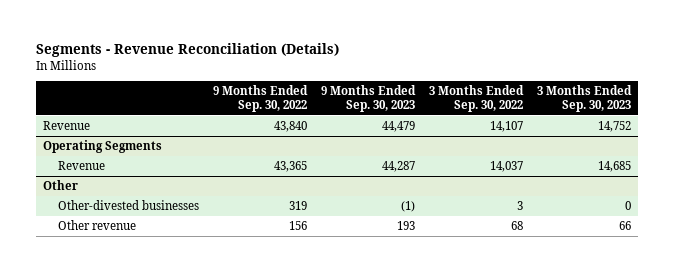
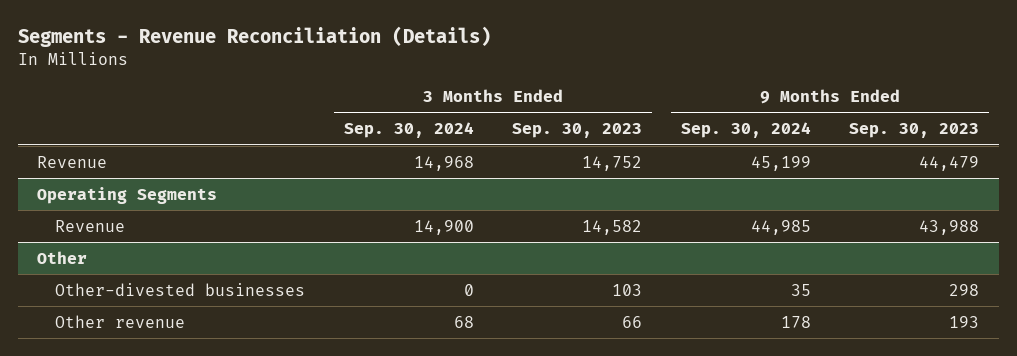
[212,85,308,112] 9 Months Ended Sep. 30, 2022 -> none
[429,85,525,112] 3 Months Ended Sep. 30, 2022 -> none
none -> [343,122,474,139] Sep. 30, 2024
none -> [680,122,811,139] Sep. 30, 2024
[382,161,416,173] 44,287 -> [919,219,980,235] 43,988
[598,161,632,173] 14,685 -> [582,219,643,235] 14,582
[401,201,416,213] (1) -> [949,283,980,296] 298
[625,201,632,211] 0 -> [612,283,643,296] 103

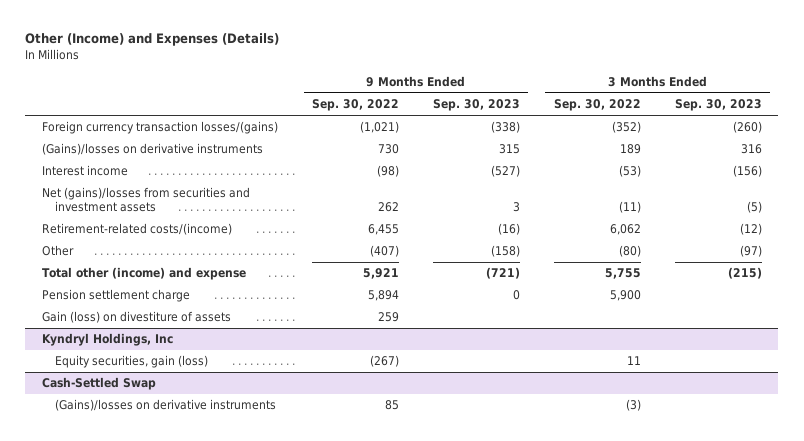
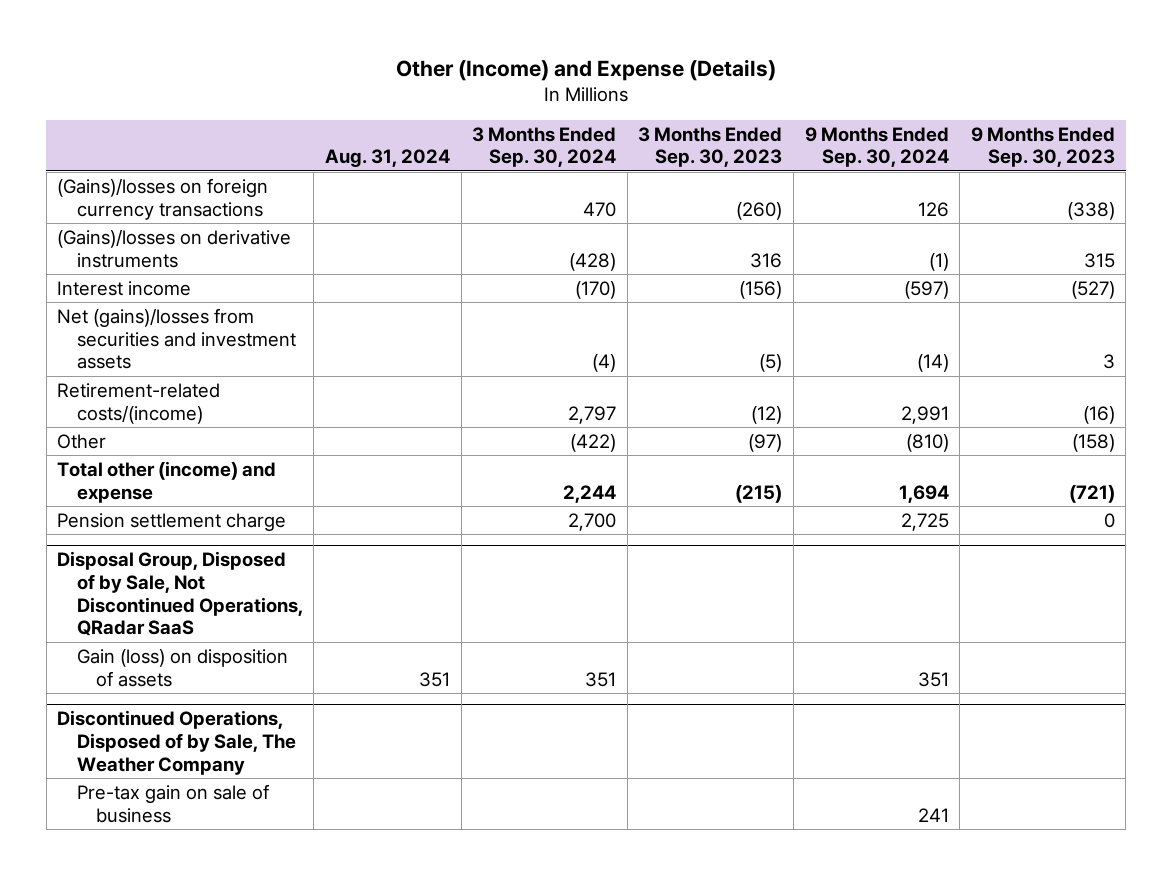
[25,33,280,47] Other (Income) and Expenses (Details) -> [396,58,777,81] Other (Income) and Expense (Details)
[312,99,400,112] Sep. 30, 2022 -> none
[553,99,641,112] Sep. 30, 2022 -> none
none -> [324,149,450,168] Aug. 31, 2024
none -> [472,126,617,168] 3 Months Ended Sep. 30, 2024
none -> [804,126,949,168] 9 Months Ended Sep. 30, 2024
[42,121,279,135] Foreign currency transaction losses/(gains) -> [57,177,269,220] (Gains)/losses on foreign currency transactions
[42,333,174,347] Kyndryl Holdings, Inc -> none
[54,355,208,369] Equity securities, gain (loss) -> none
[42,377,157,391] Cash-Settled Swap -> none
[54,399,276,412] (Gains)/losses on derivative instruments -> none
none -> [57,551,303,637] Disposal Group, Disposed of by Sale, Not Discontinued Operations, QRadar SaaS
[42,311,232,324] Gain (loss) on divestiture of assets -> [76,648,288,687] Gain (loss) on disposition of assets
none -> [57,710,296,775] Discontinued Operations, Disposed of by Sale, The Weather Company
none -> [76,783,269,823] Pre-tax gain on sale of business

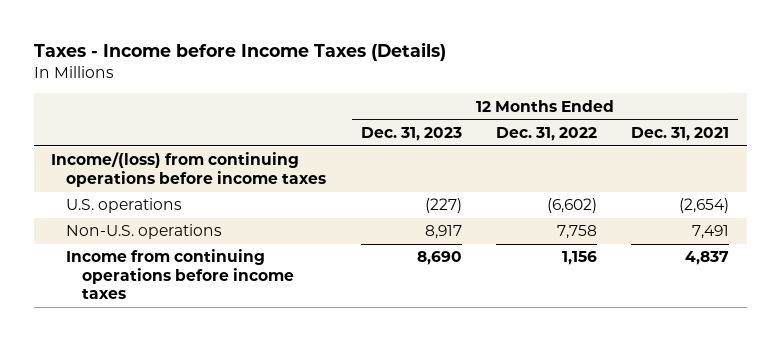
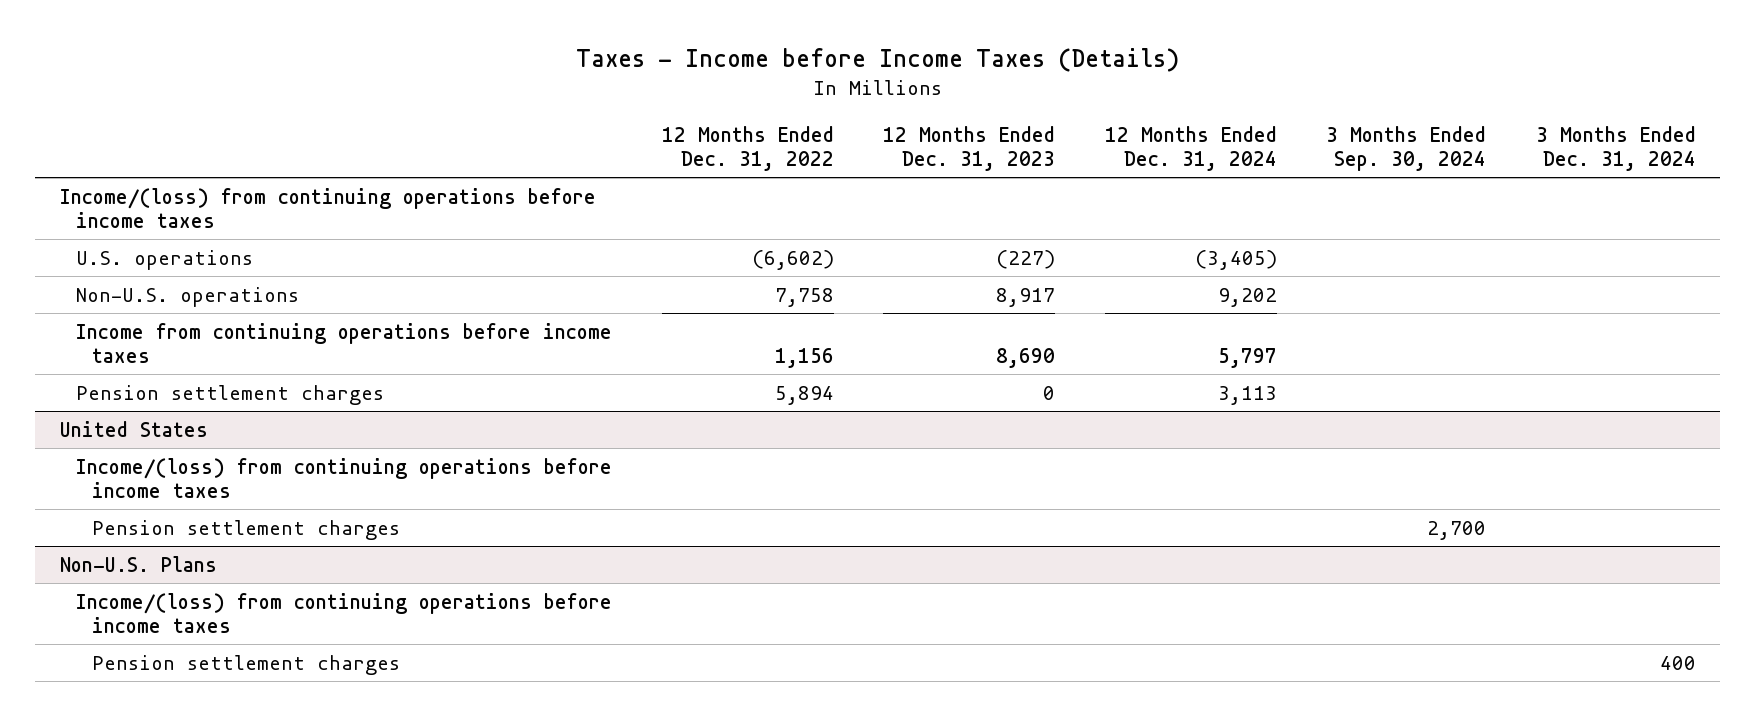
[631,126,730,141] Dec. 31, 2021 -> none
none -> [1104,125,1277,171] 12 Months Ended Dec. 31, 2024
none -> [1326,125,1487,171] 3 Months Ended Sep. 30, 2024
none -> [1535,125,1696,171] 3 Months Ended Dec. 31, 2024
none -> [76,384,385,405] Pension settlement charges
none -> [59,420,208,437] United States
none -> [76,457,613,498] Income/(loss) from continuing operations before income taxes
none -> [92,519,401,540] Pension settlement charges
none -> [59,555,217,572] Non-U.S. Plans
none -> [76,592,613,633] Income/(loss) from continuing operations before income taxes
none -> [92,654,401,675] Pension settlement charges

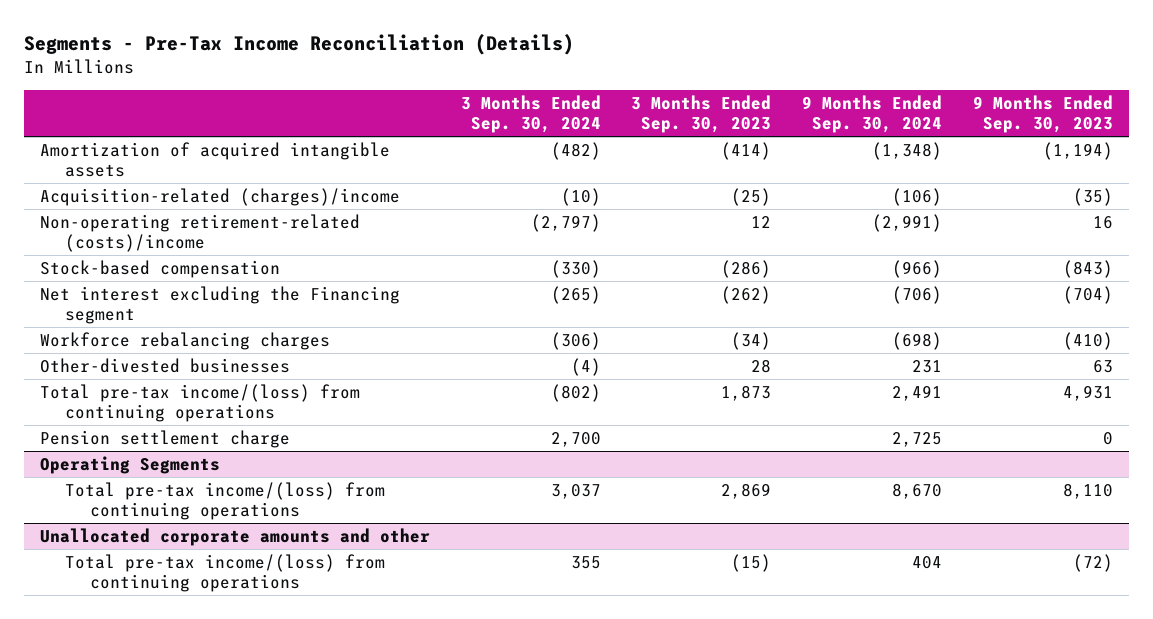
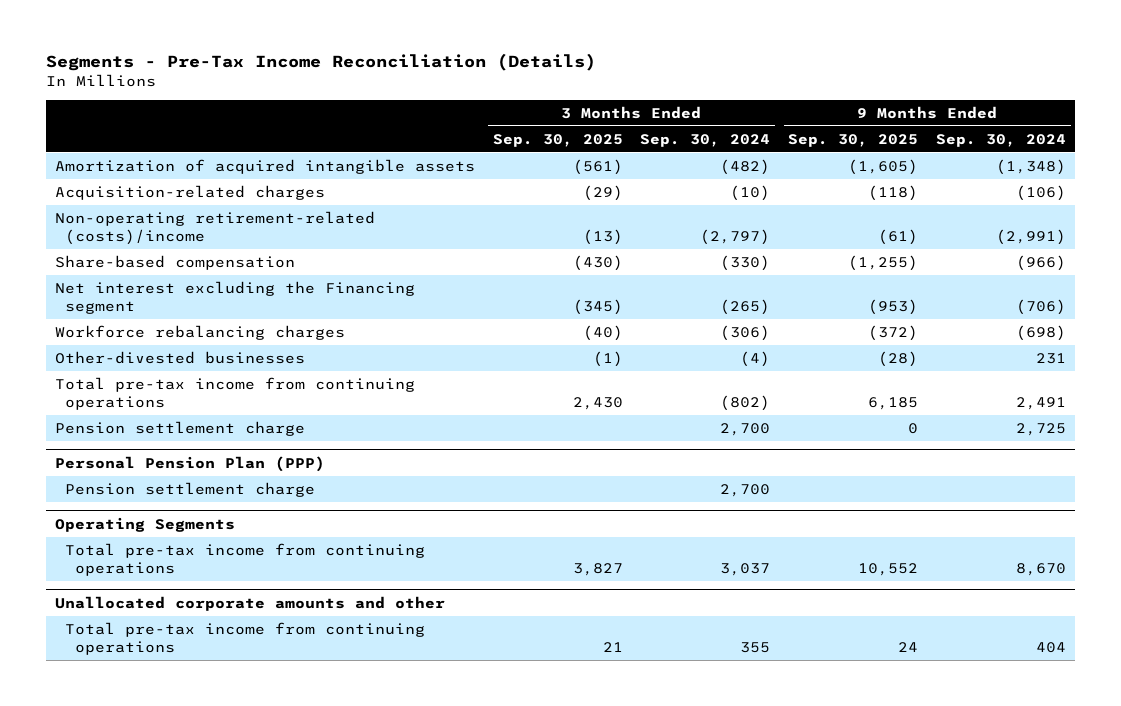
[631,94,772,134] 3 Months Ended Sep. 30, 2023 -> none
[973,94,1114,134] 9 Months Ended Sep. 30, 2023 -> none
none -> [492,133,623,147] Sep. 30, 2025
none -> [788,133,919,147] Sep. 30, 2025
[39,187,400,206] Acquisition-related (charges)/income -> [54,184,325,200] Acquisition-related charges
[39,259,280,278] Stock-based compensation -> [54,254,295,270] Share-based compensation
[39,383,360,423] Total pre-tax income/(loss) from continuing operations -> [54,376,415,410] Total pre-tax income from continuing operations
none -> [54,455,325,472] Personal Pension Plan (PPP)
none -> [65,481,316,497] Pension settlement charge
[64,481,385,521] Total pre-tax income/(loss) from continuing operations -> [65,542,426,576] Total pre-tax income from continuing operations
[64,553,385,593] Total pre-tax income/(loss) from continuing operations -> [65,621,426,655] Total pre-tax income from continuing operations

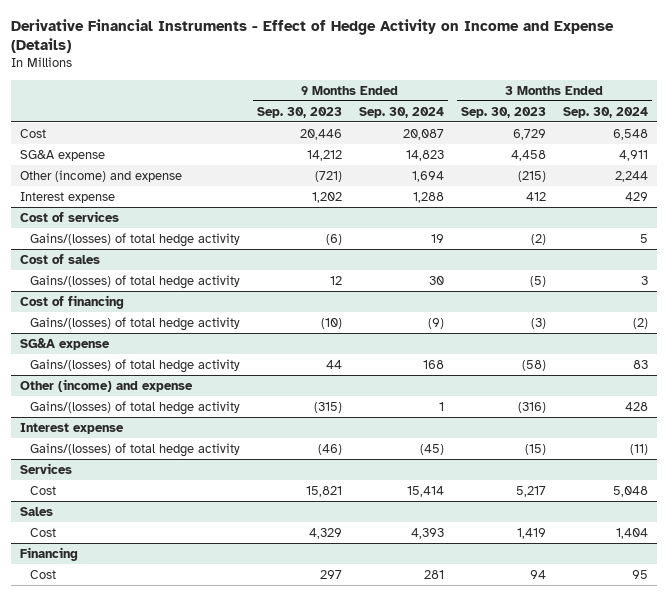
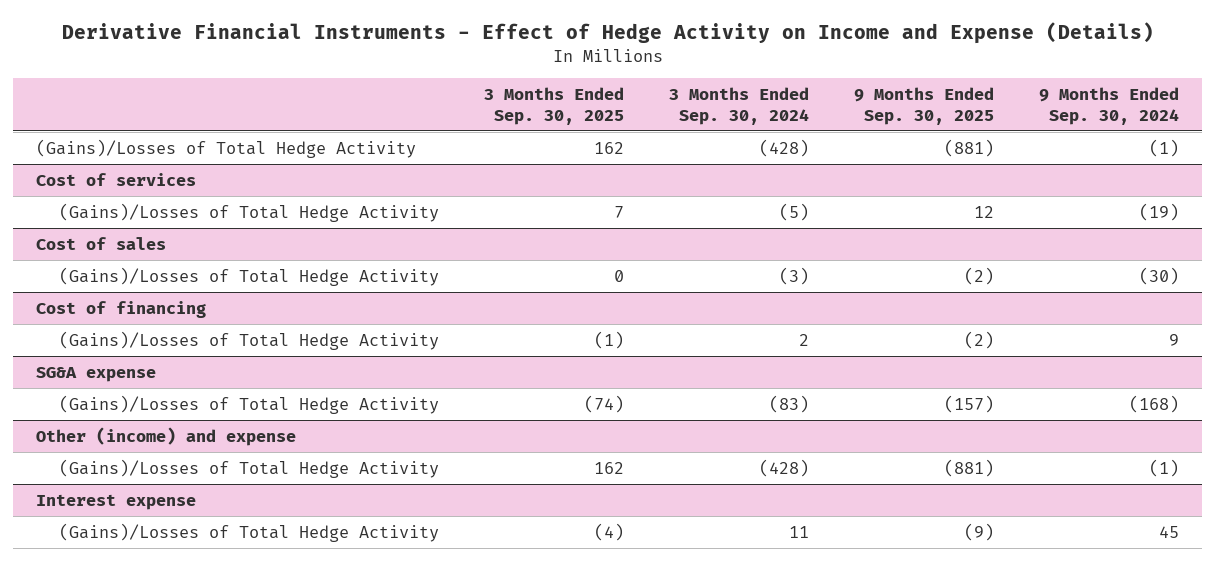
[256,106,342,118] Sep. 30, 2023 -> none
[460,106,546,118] Sep. 30, 2023 -> none
none -> [483,86,624,125] 3 Months Ended Sep. 30, 2025
none -> [854,86,995,125] 9 Months Ended Sep. 30, 2025
[19,128,46,138] Cost -> none
[19,149,105,161] SG&A expense -> none
[19,169,182,182] Other (income) and expense -> none
[19,191,115,203] Interest expense -> none
none -> [35,138,416,158] (Gains)/Losses of Total Hedge Activity
[29,232,240,247] Gains/(losses) of total hedge activity -> [58,202,439,222] (Gains)/Losses of Total Hedge Activity
[430,233,444,243] 19 -> [1139,202,1180,221] (19)
[639,233,648,243] 5 -> [779,202,810,221] (5)
[29,274,240,289] Gains/(losses) of total hedge activity -> [58,266,439,286] (Gains)/Losses of Total Hedge Activity
[428,275,444,285] 30 -> [1139,266,1180,285] (30)
[640,275,648,285] 3 -> [779,266,810,285] (3)
[29,316,240,331] Gains/(losses) of total hedge activity -> [58,330,439,350] (Gains)/Losses of Total Hedge Activity
[427,317,444,329] (9) -> [1169,333,1180,346] 9
[632,317,648,329] (2) -> [799,333,810,346] 2
[29,358,240,373] Gains/(losses) of total hedge activity -> [58,394,439,414] (Gains)/Losses of Total Hedge Activity
[422,359,444,369] 168 -> [1129,394,1180,413] (168)
[632,359,648,369] 83 -> [769,394,810,413] (83)
[29,400,240,415] Gains/(losses) of total hedge activity -> [58,458,439,478] (Gains)/Losses of Total Hedge Activity
[438,401,444,411] 1 -> [1149,458,1180,477] (1)
[624,401,648,411] 428 -> [759,458,810,477] (428)
[19,462,72,474] Services -> none
[29,485,56,495] Cost -> none
[19,506,53,516] Sales -> none
[29,527,56,537] Cost -> none
[19,546,78,561] Financing -> none
[29,569,56,579] Cost -> none
[29,442,240,457] Gains/(losses) of total hedge activity -> [58,522,439,542] (Gains)/Losses of Total Hedge Activity
[419,443,444,455] (45) -> [1159,525,1180,538] 45
[629,443,648,455] (11) -> [789,525,810,538] 11

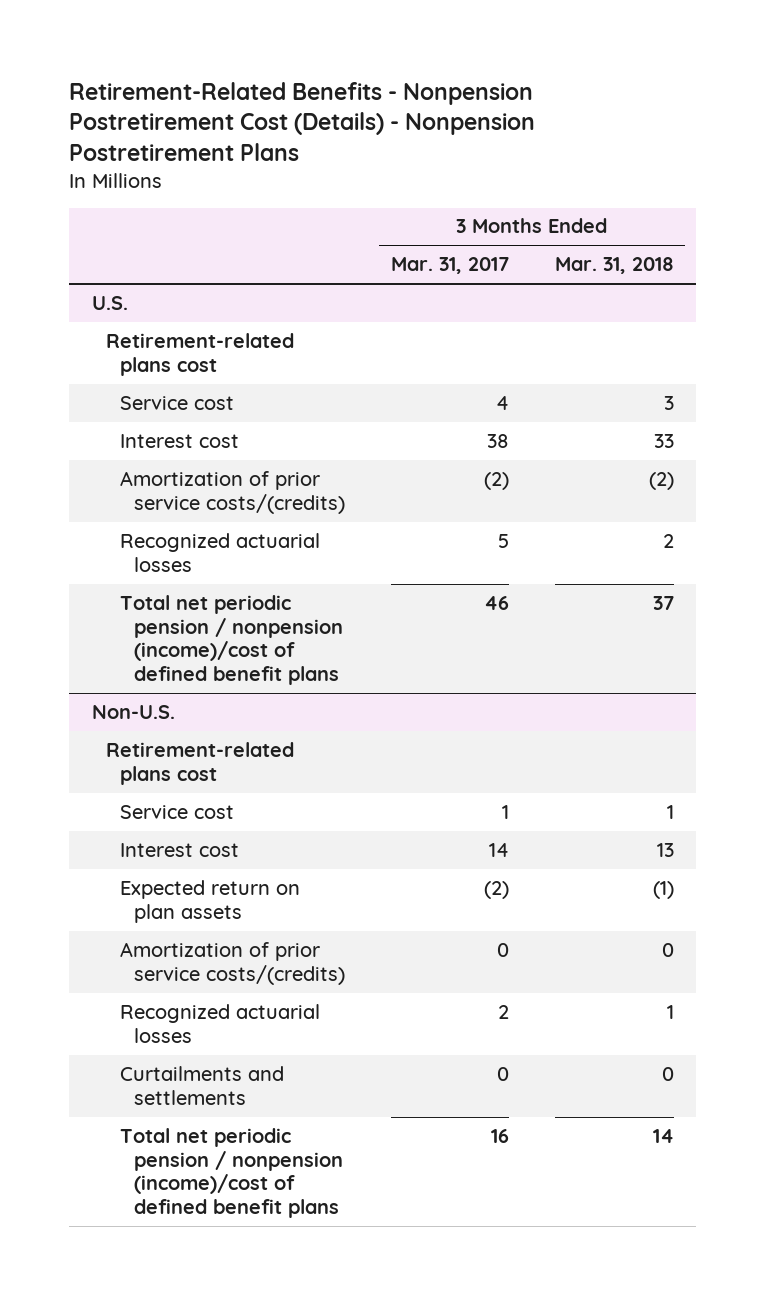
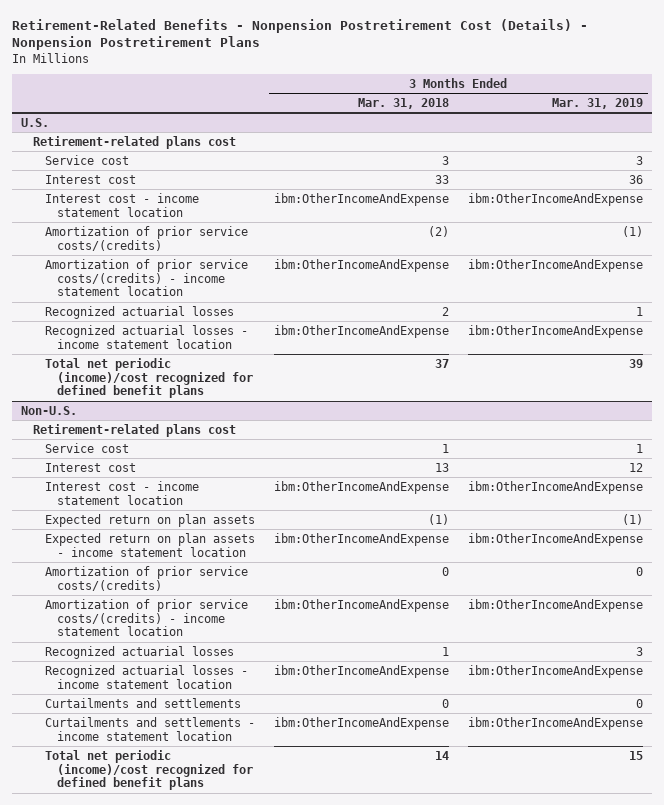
[390,257,509,275] Mar. 31, 2017 -> none
none -> [551,97,643,109] Mar. 31, 2019
none -> [45,192,200,217] Interest cost - income statement location
none -> [45,258,249,297] Amortization of prior service costs/(credits) - income statement location
none -> [45,324,249,349] Recognized actuarial losses - income statement location
[119,594,343,686] Total net periodic pension / nonpension (income)/cost of defined benefit plans -> [45,357,254,399] Total net periodic (income)/cost recognized for defined benefit plans
none -> [45,480,200,505] Interest cost - income statement location
none -> [45,532,256,557] Expected return on plan assets - income statement location
none -> [45,598,249,637] Amortization of prior service costs/(credits) - income statement location
none -> [45,664,249,689] Recognized actuarial losses - income statement location
none -> [45,716,256,741] Curtailments and settlements - income statement location
[119,1127,343,1219] Total net periodic pension / nonpension (income)/cost of defined benefit plans -> [45,749,254,791] Total net periodic (income)/cost recognized for defined benefit plans

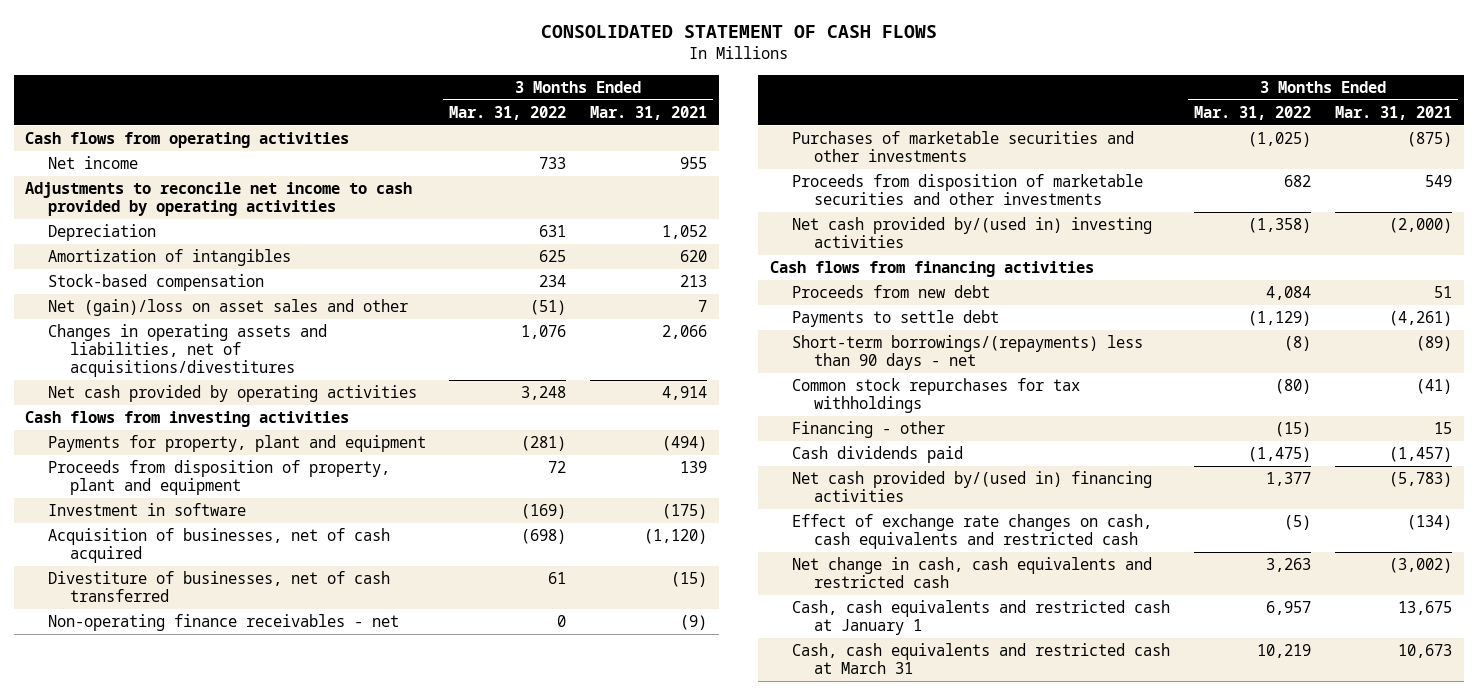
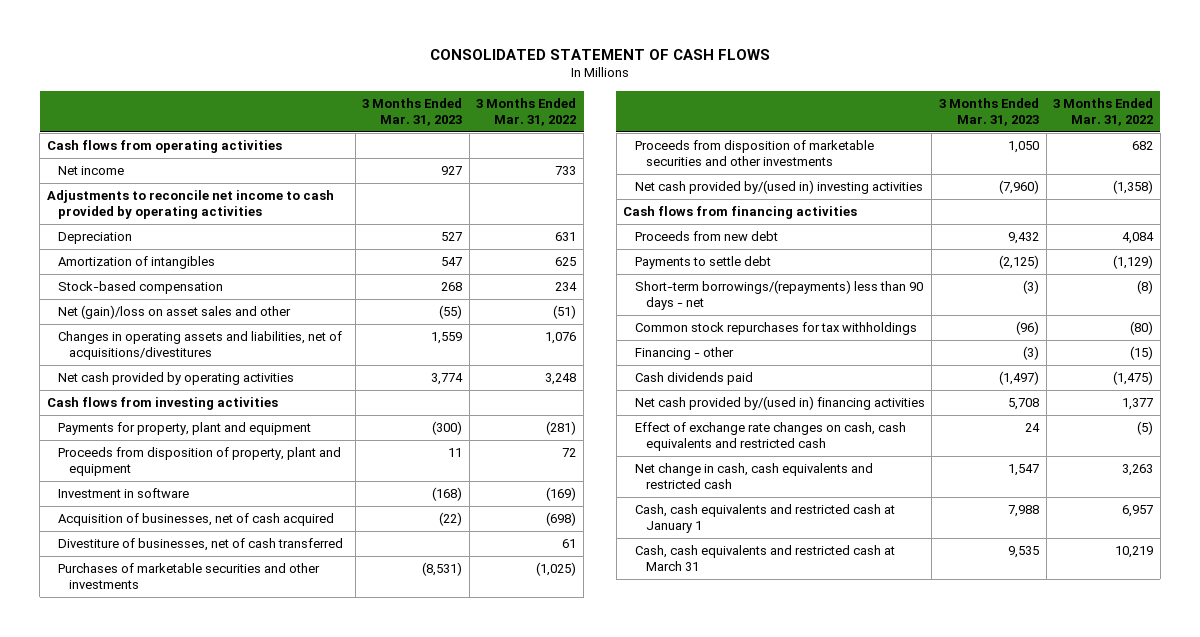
[590,106,708,121] Mar. 31, 2021 -> none
none -> [362,97,463,126] 3 Months Ended Mar. 31, 2023
[47,614,399,632] Non-operating finance receivables - net -> none

